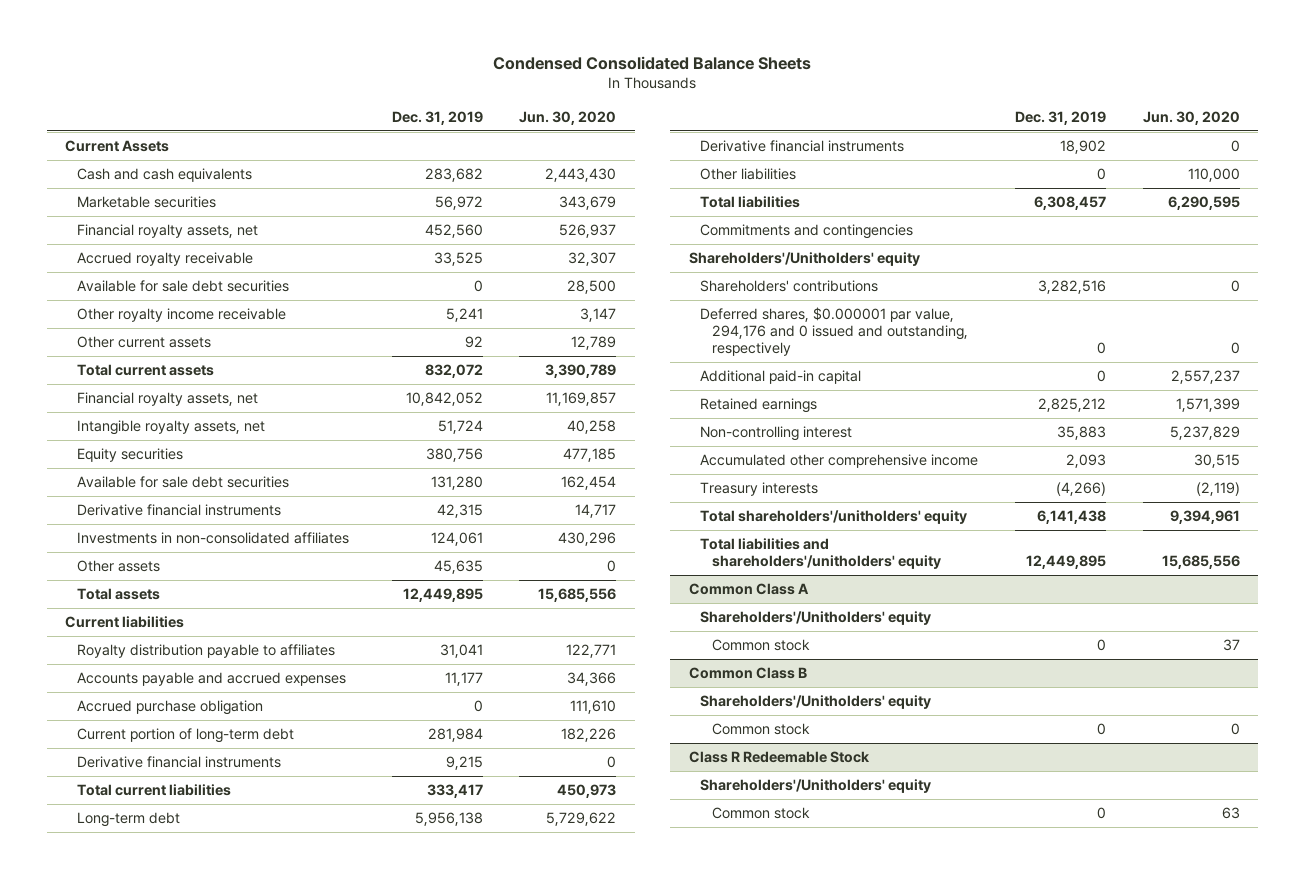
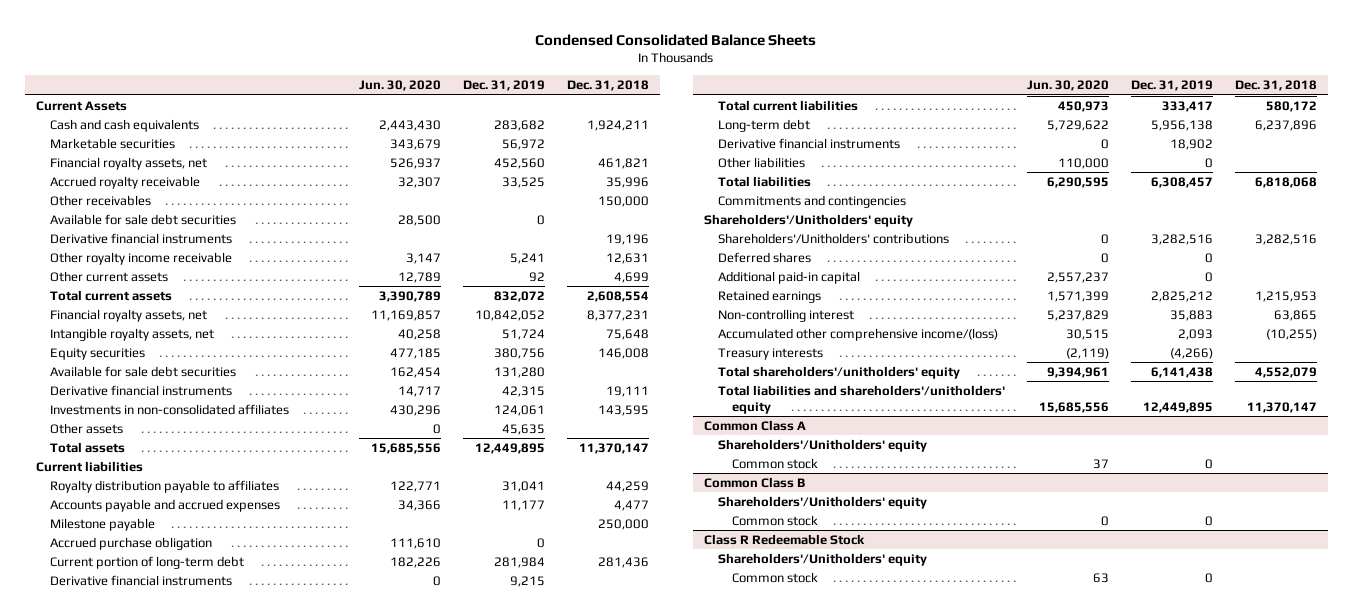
none -> [567,80,650,92] Dec. 31, 2018
none -> [50,194,152,206] Other receivables
none -> [50,232,233,244] Derivative financial instruments
none -> [50,517,156,531] Milestone payable
[700,280,879,293] Shareholders' contributions -> [717,232,949,244] Shareholders'/Unitholders' contributions
[700,307,969,357] Deferred shares, $0.000001 par value, 294,176 and 0 issued and outstanding, respectively -> [717,251,811,263] Deferred shares
[700,454,979,469] Accumulated other comprehensive income -> [717,327,998,341] Accumulated other comprehensive income/(loss)

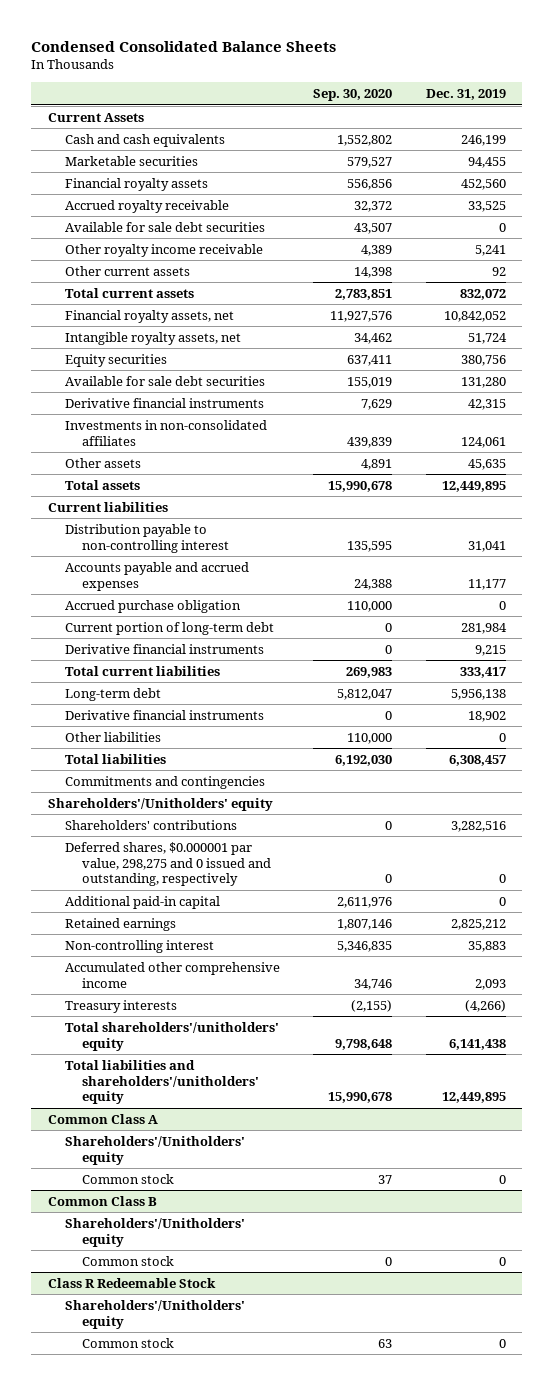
[359,80,442,92] Jun. 30, 2020 -> none
[567,80,650,92] Dec. 31, 2018 -> none
none -> [313,89,393,102] Sep. 30, 2020
[494,119,546,131] 283,682 -> [460,134,506,146] 246,199
[502,138,546,150] 56,972 -> [467,156,506,168] 94,455
[50,156,208,170] Financial royalty assets, net -> [65,177,209,191] Financial royalty assets
[50,194,152,206] Other receivables -> none
[50,232,233,244] Derivative financial instruments -> none
[50,479,280,493] Royalty distribution payable to affiliates -> [65,523,230,553] Distribution payable to non-controlling interest
[50,517,156,531] Milestone payable -> none
[717,232,949,244] Shareholders'/Unitholders' contributions -> [65,819,238,830] Shareholders' contributions
[717,251,811,263] Deferred shares -> [65,841,272,887] Deferred shares, $0.000001 par value, 298,275 and 0 issued and outstanding, respectively
[717,327,998,341] Accumulated other comprehensive income/(loss) -> [65,961,281,988] Accumulated other comprehensive income

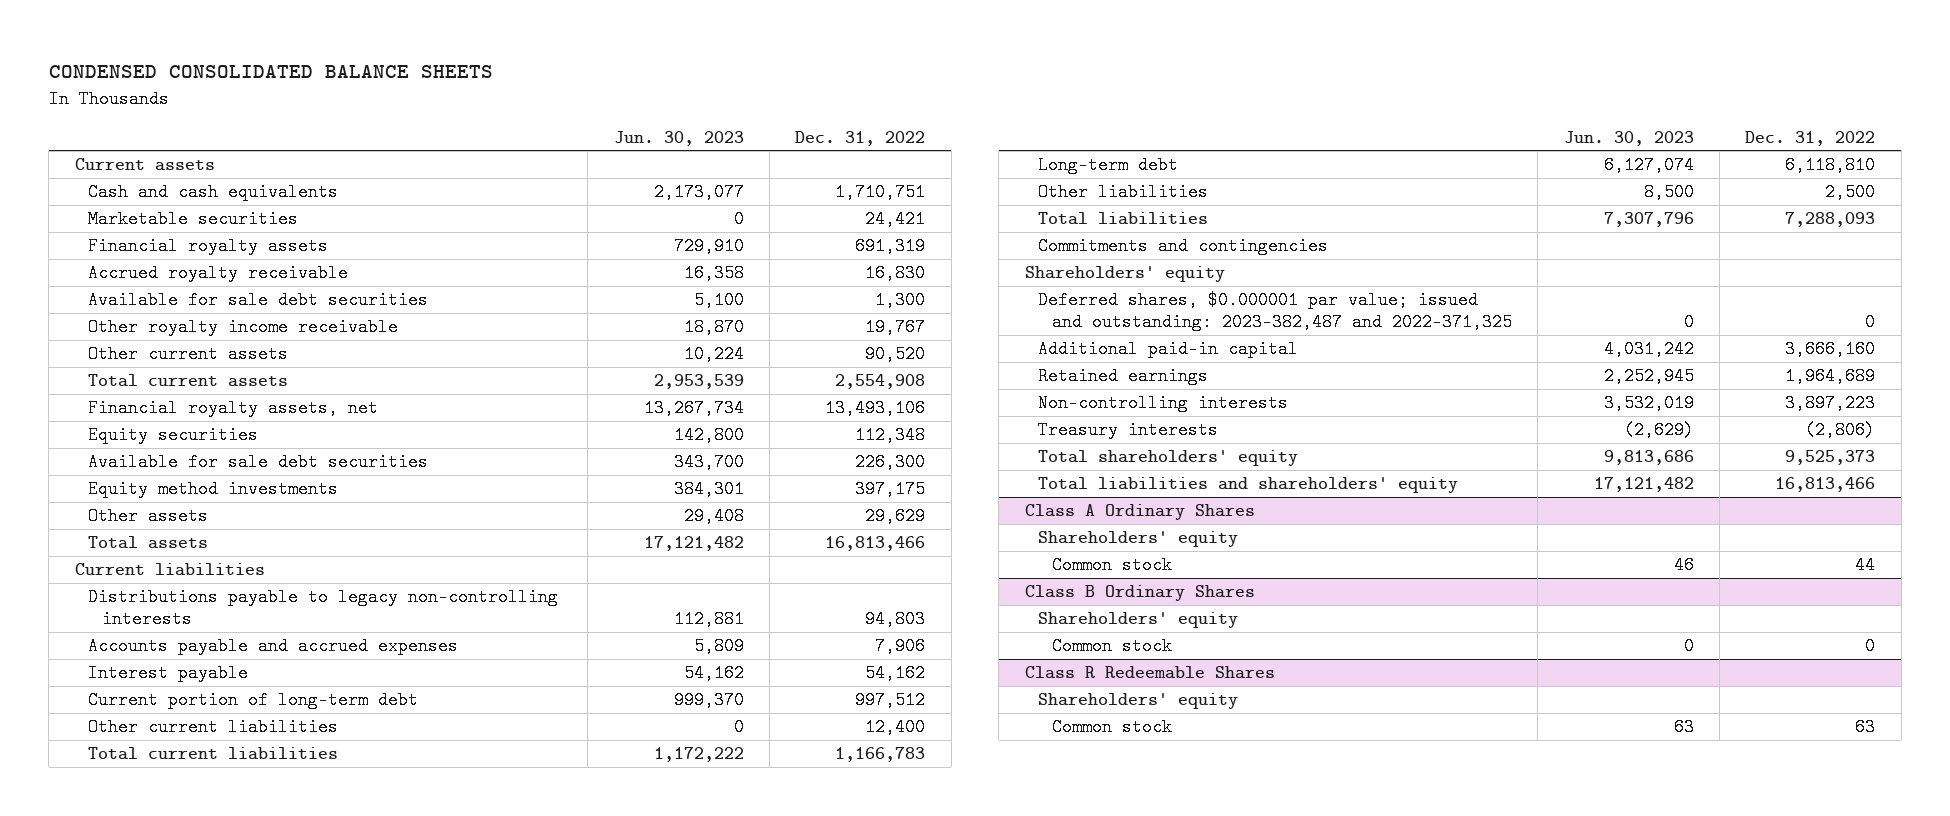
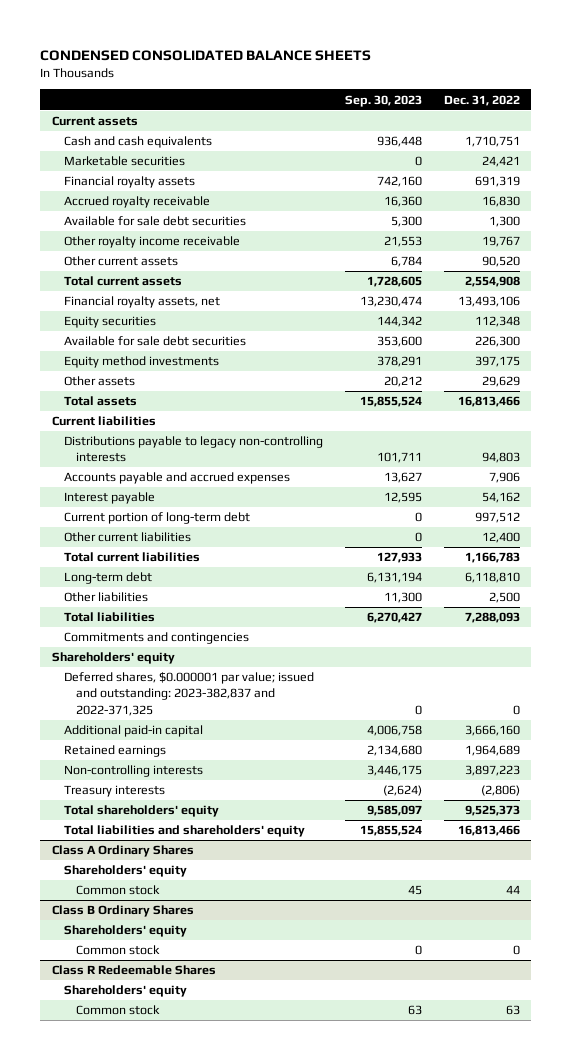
[613,130,744,146] Jun. 30, 2023 -> none
none -> [344,94,422,107] Sep. 30, 2023
[1038,291,1512,332] Deferred shares, $0.000001 par value; issued and outstanding: 2023-382,487 and 2022-371,325 -> [63,672,314,716] Deferred shares, $0.000001 par value; issued and outstanding: 2023-382,837 and 2022-371,325

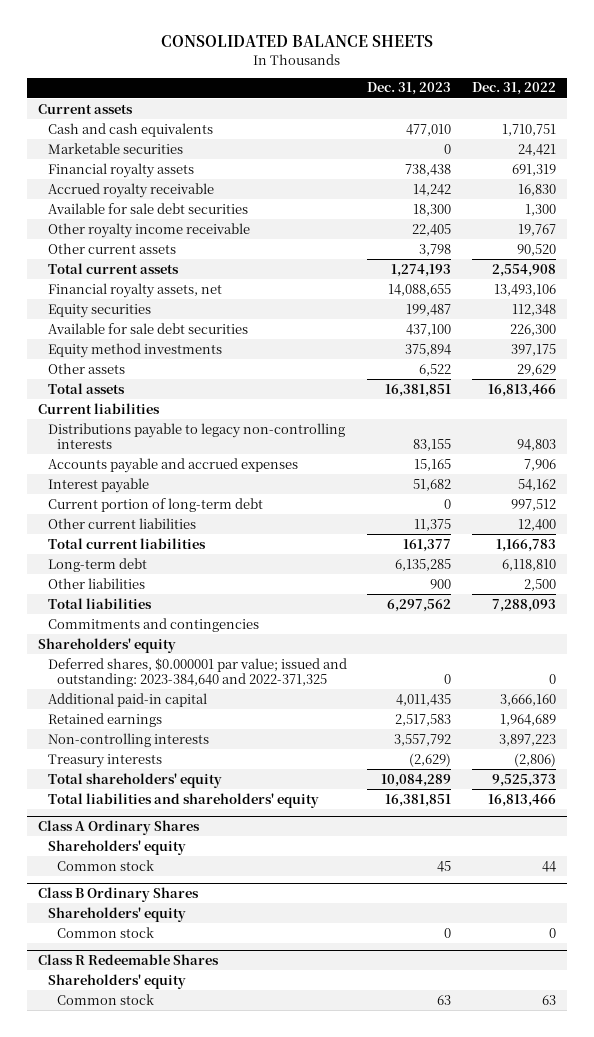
[40,49,372,61] CONDENSED CONSOLIDATED BALANCE SHEETS -> [160,35,433,48] CONSOLIDATED BALANCE SHEETS
[344,94,422,107] Sep. 30, 2023 -> none
none -> [367,82,452,96] Dec. 31, 2023
[63,672,314,716] Deferred shares, $0.000001 par value; issued and outstanding: 2023-382,837 and 2022-371,325 -> [47,657,347,687] Deferred shares, $0.000001 par value; issued and outstanding: 2023-384,640 and 2022-371,325

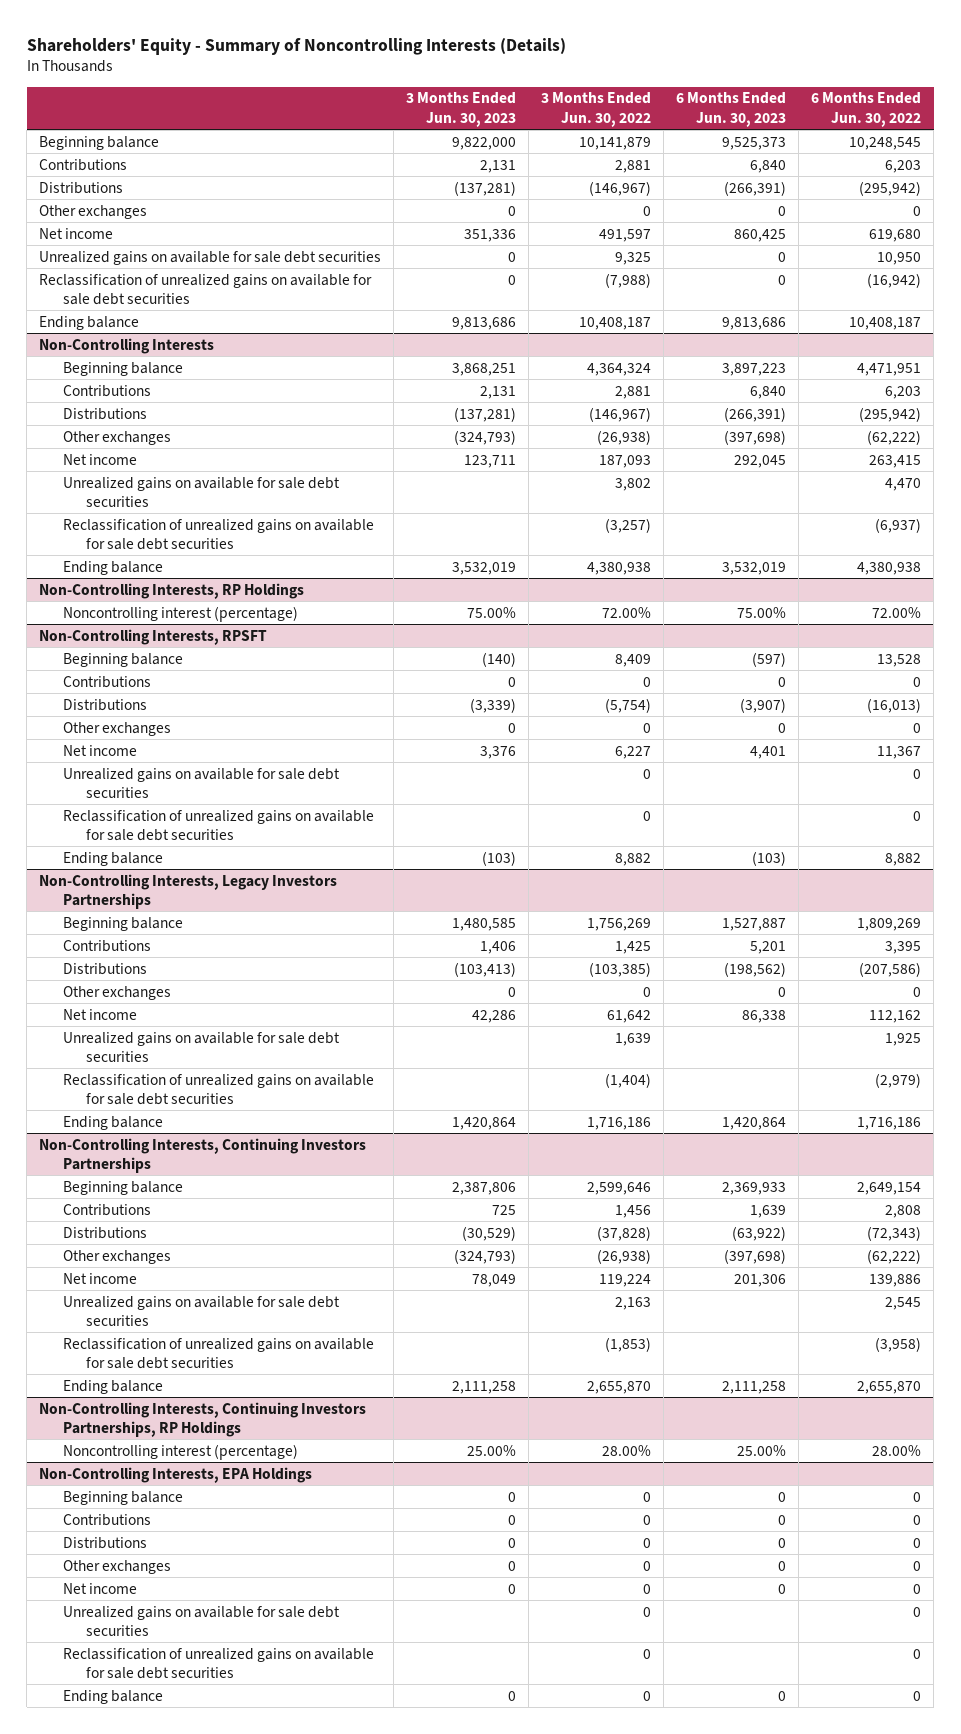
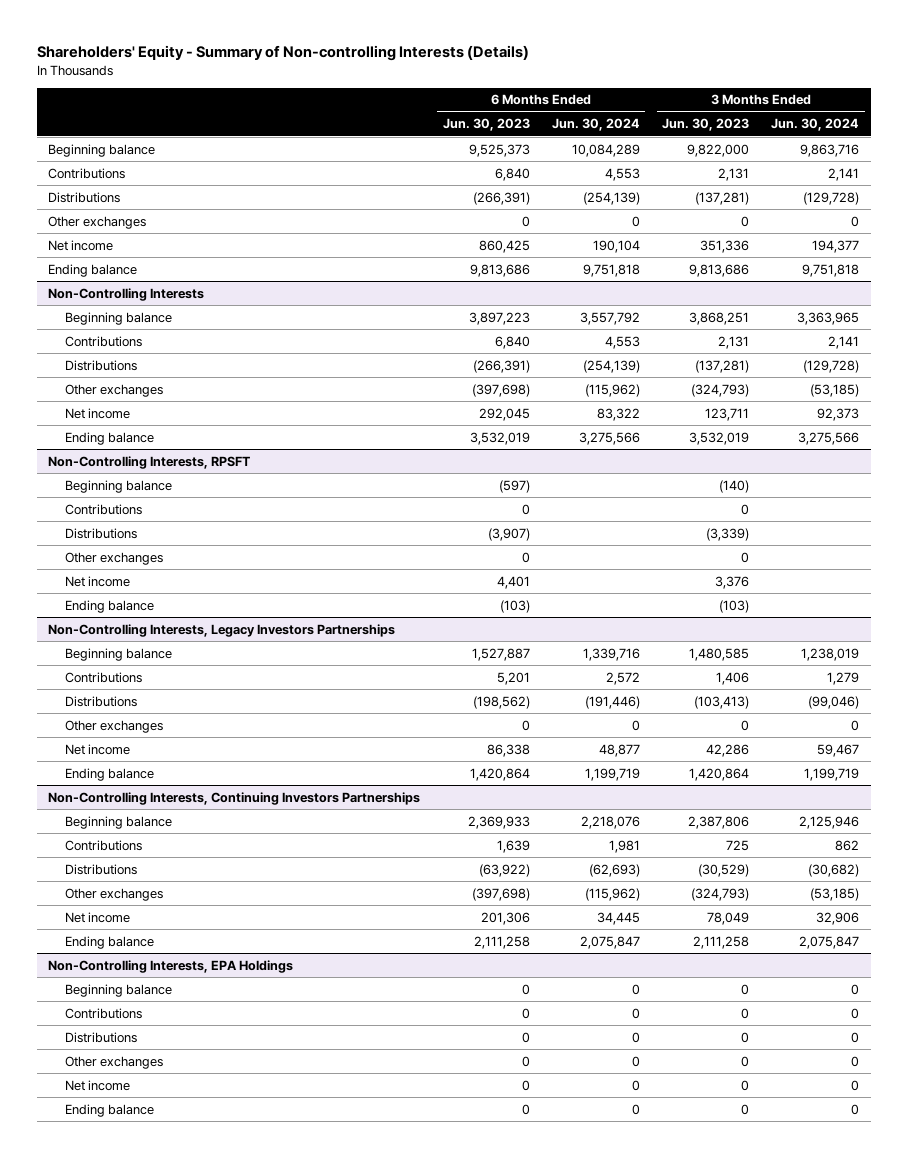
[26,37,566,55] Shareholders' Equity - Summary of Noncontrolling Interests (Details) -> [37,45,530,62] Shareholders' Equity - Summary of Non-controlling Interests (Details)
[541,92,652,127] 3 Months Ended Jun. 30, 2022 -> none
[811,92,922,127] 6 Months Ended Jun. 30, 2022 -> none
none -> [551,118,640,132] Jun. 30, 2024
none -> [771,118,860,132] Jun. 30, 2024
[39,250,382,265] Unrealized gains on available for sale debt securities -> none
[39,273,373,305] Reclassification of unrealized gains on available for sale debt securities -> none
[62,476,340,507] Unrealized gains on available for sale debt securities -> none
[62,518,374,550] Reclassification of unrealized gains on available for sale debt securities -> none
[39,582,305,599] Non-Controlling Interests, RP Holdings -> none
[62,605,298,622] Noncontrolling interest (percentage) -> none
[62,767,340,798] Unrealized gains on available for sale debt securities -> none
[62,809,374,841] Reclassification of unrealized gains on available for sale debt securities -> none
[62,1031,340,1062] Unrealized gains on available for sale debt securities -> none
[62,1073,374,1105] Reclassification of unrealized gains on available for sale debt securities -> none
[62,1295,340,1326] Unrealized gains on available for sale debt securities -> none
[62,1337,374,1369] Reclassification of unrealized gains on available for sale debt securities -> none
[39,1401,367,1437] Non-Controlling Interests, Continuing Investors Partnerships, RP Holdings -> none
[62,1443,298,1460] Noncontrolling interest (percentage) -> none
[62,1605,340,1636] Unrealized gains on available for sale debt securities -> none
[62,1647,374,1679] Reclassification of unrealized gains on available for sale debt securities -> none

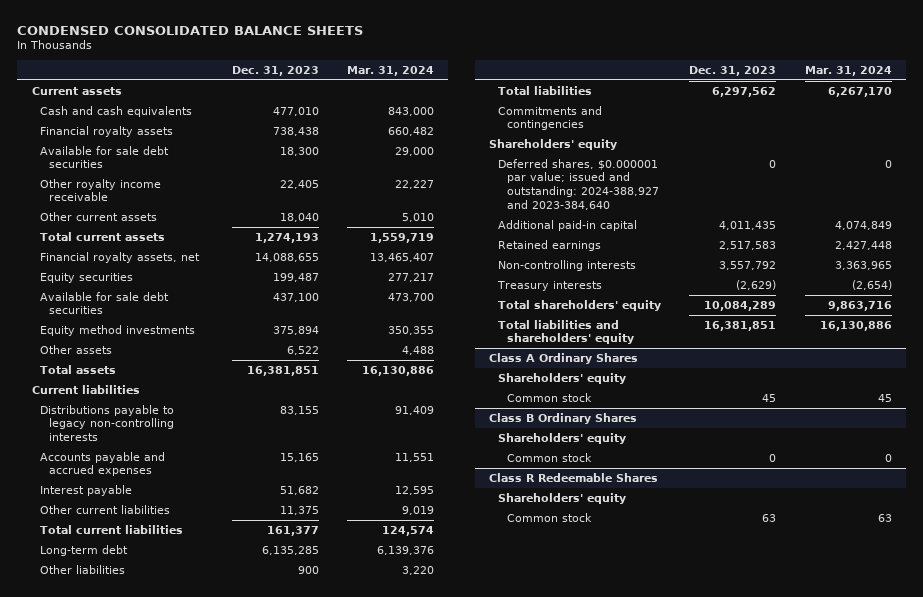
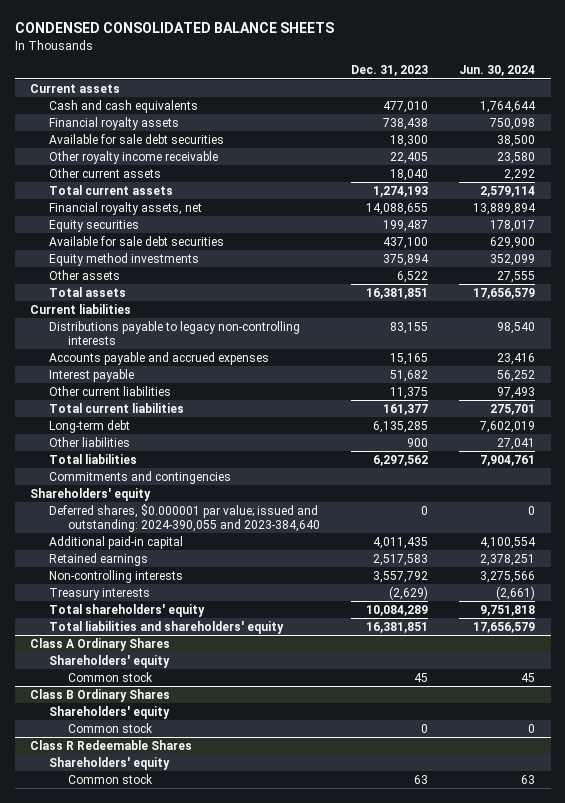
[346,66,434,77] Mar. 31, 2024 -> none
none -> [459,65,536,77] Jun. 30, 2024
[498,158,659,210] Deferred shares, $0.000001 par value; issued and outstanding: 2024-388,927 and 2023-384,640 -> [49,503,321,532] Deferred shares, $0.000001 par value; issued and outstanding: 2024-390,055 and 2023-384,640

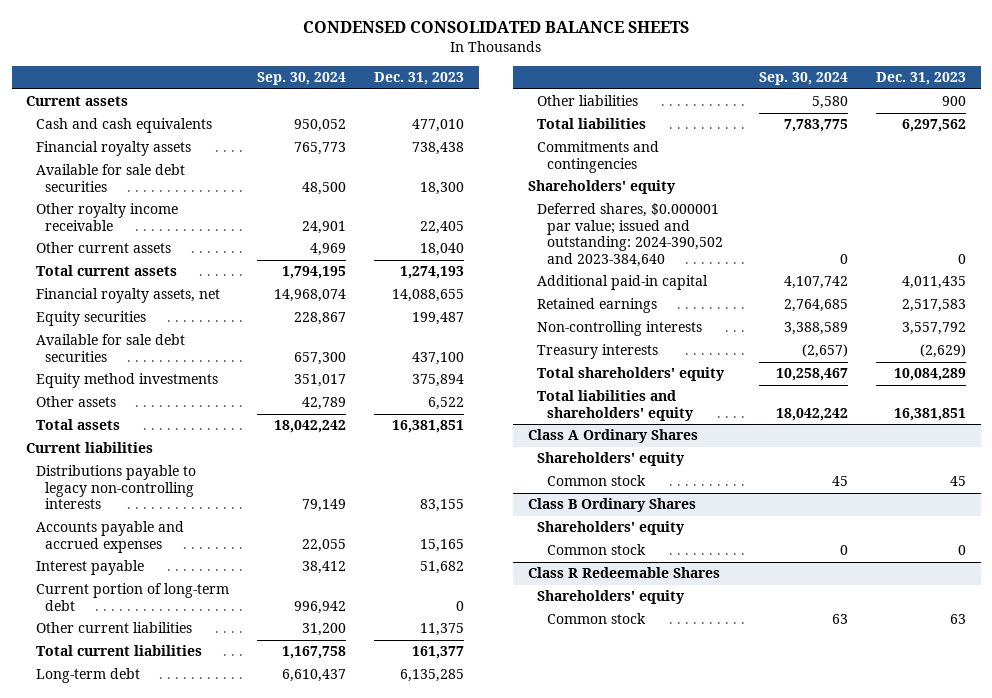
[459,65,536,77] Jun. 30, 2024 -> none
none -> [256,72,346,86] Sep. 30, 2024
none -> [35,583,229,611] Current portion of long-term debt
[49,503,321,532] Deferred shares, $0.000001 par value; issued and outstanding: 2024-390,055 and 2023-384,640 -> [537,203,724,267] Deferred shares, $0.000001 par value; issued and outstanding: 2024-390,502 and 2023-384,640

